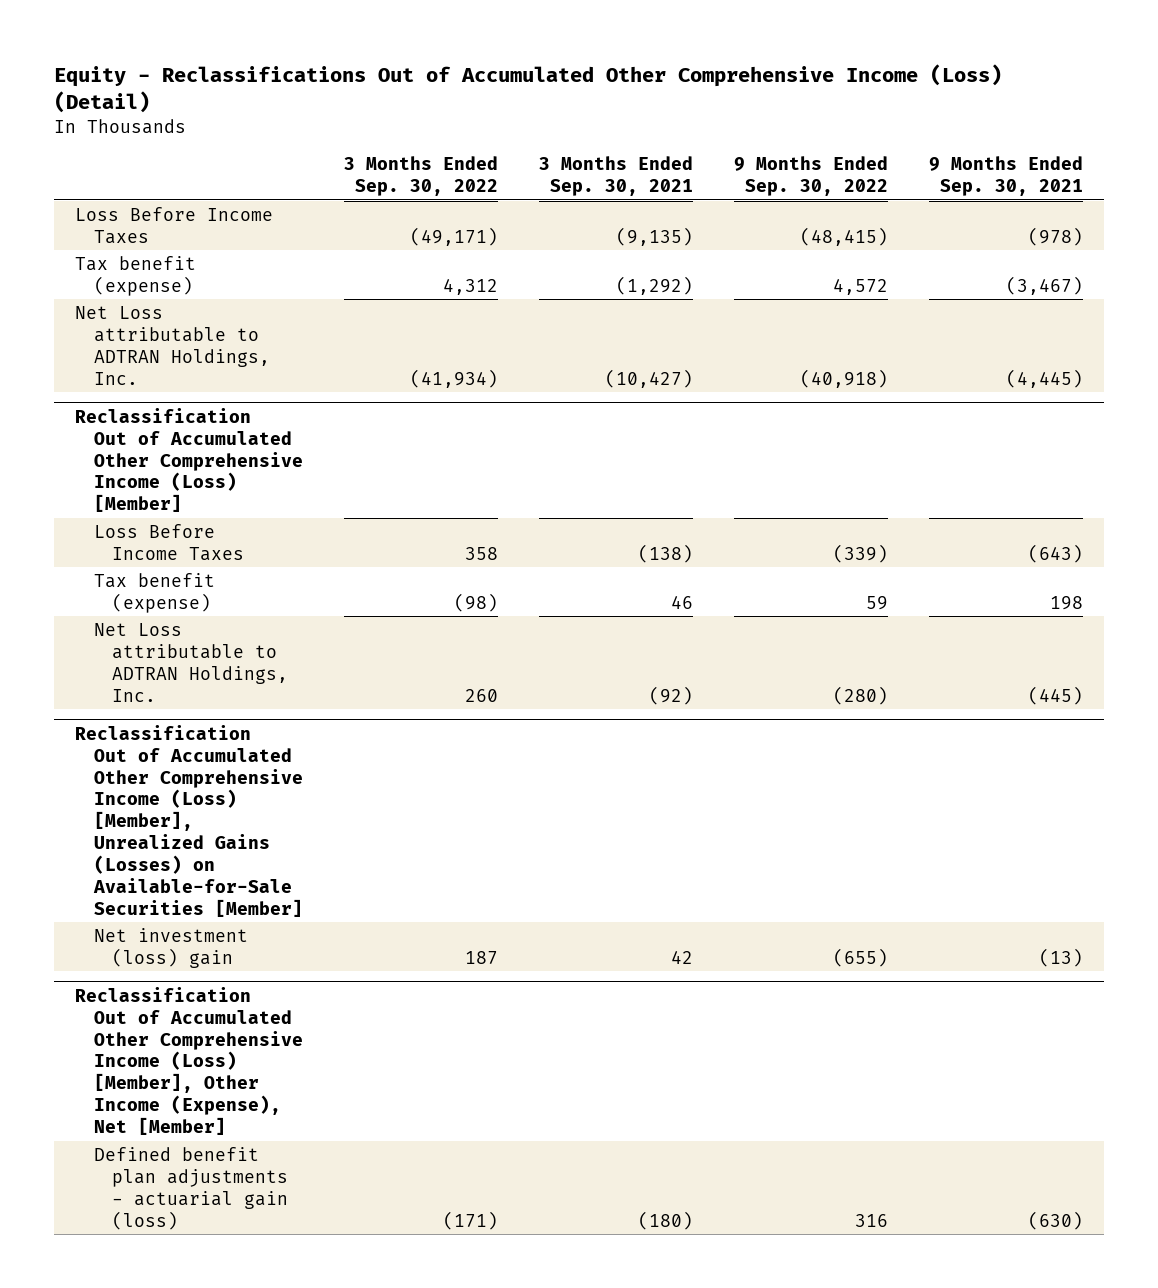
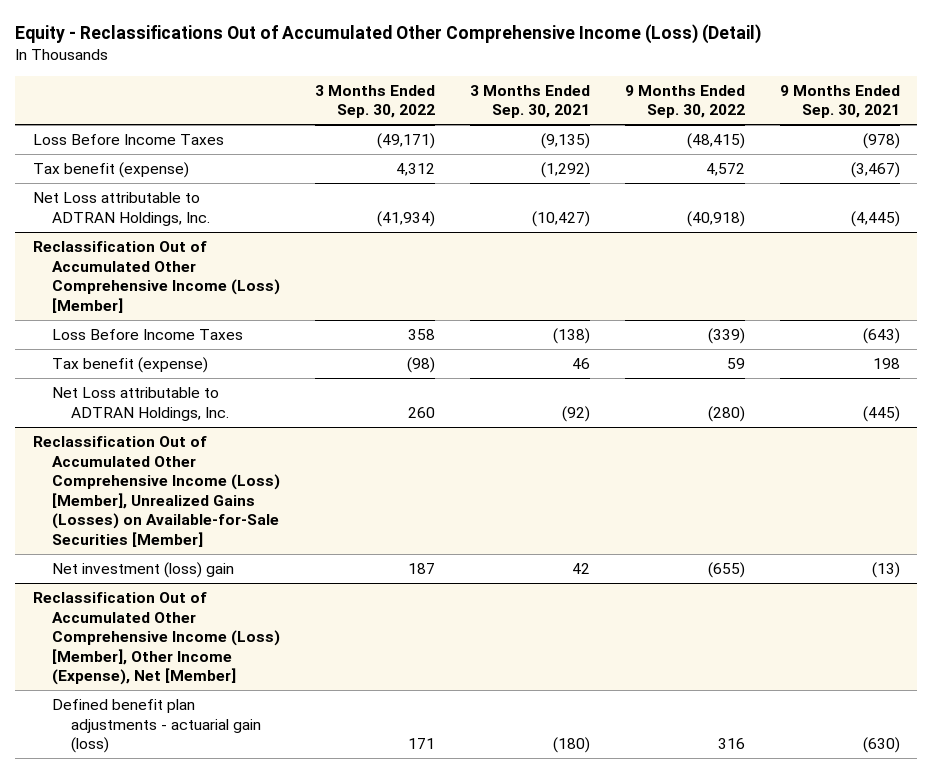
[442,1210,498,1230] (171) -> [408,738,436,750] 171

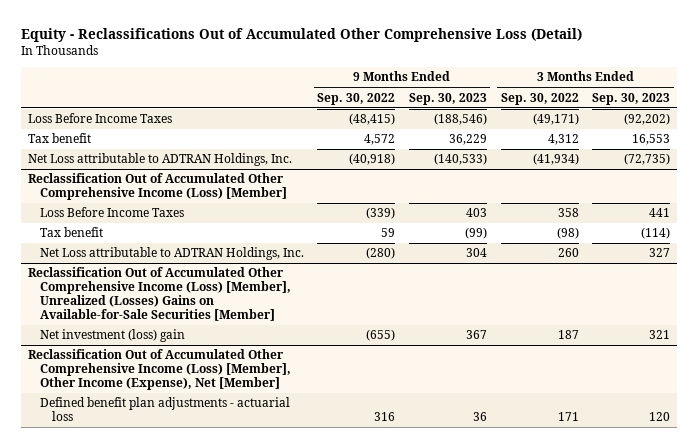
[15,24,762,45] Equity - Reclassifications Out of Accumulated Other Comprehensive Income (Loss) (Detail) -> [20,28,582,43] Equity - Reclassifications Out of Accumulated Other Comprehensive Loss (Detail)
[469,84,590,119] 3 Months Ended Sep. 30, 2021 -> none
[779,84,900,119] 9 Months Ended Sep. 30, 2021 -> none
none -> [409,92,488,105] Sep. 30, 2023
none -> [592,92,671,105] Sep. 30, 2023
[32,162,189,179] Tax benefit (expense) -> [27,133,91,144] Tax benefit
[52,357,209,374] Tax benefit (expense) -> [39,227,103,238] Tax benefit
[32,436,281,547] Reclassification Out of Accumulated Other Comprehensive Income (Loss) [Member], Unrealized Gains (Losses) on Available-for-Sale Securities [Member] -> [27,267,291,321] Reclassification Out of Accumulated Other Comprehensive Income (Loss) [Member], Unrealized (Losses) Gains on Available-for-Sale Securities [Member]
[52,699,262,754] Defined benefit plan adjustments - actuarial gain (loss) -> [39,397,290,422] Defined benefit plan adjustments - actuarial loss

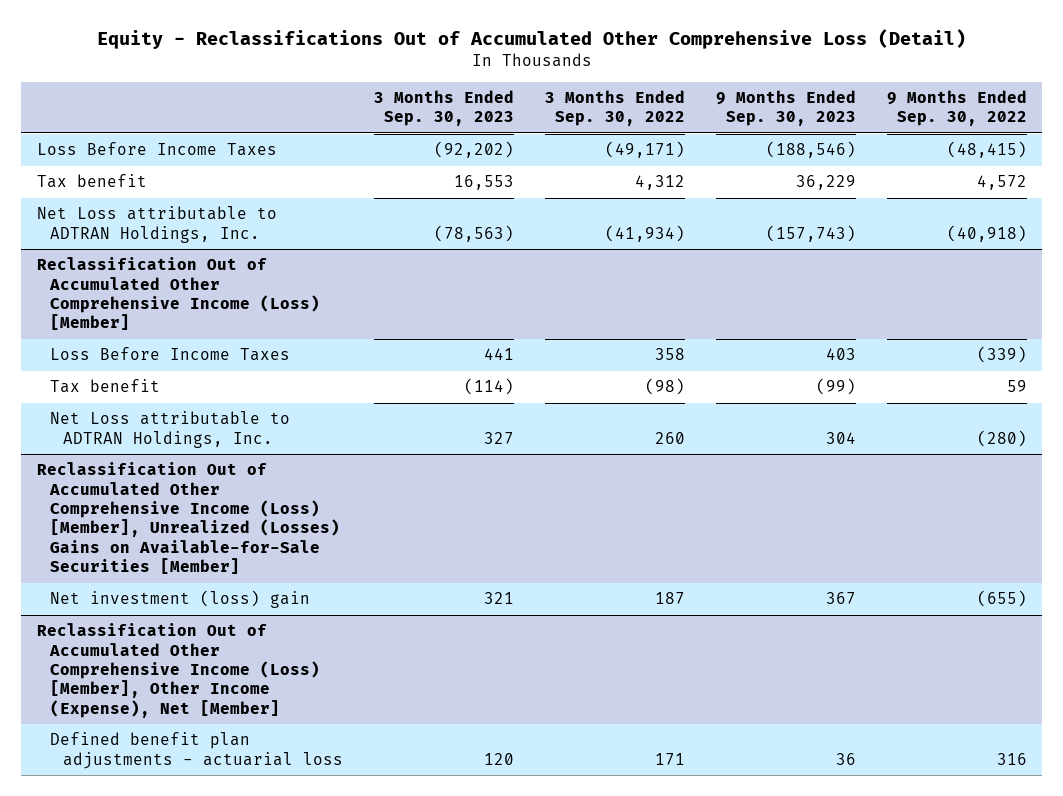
[434,153,488,166] (140,533) -> [765,224,856,242] (157,743)
[624,153,671,166] (72,735) -> [434,224,515,242] (78,563)

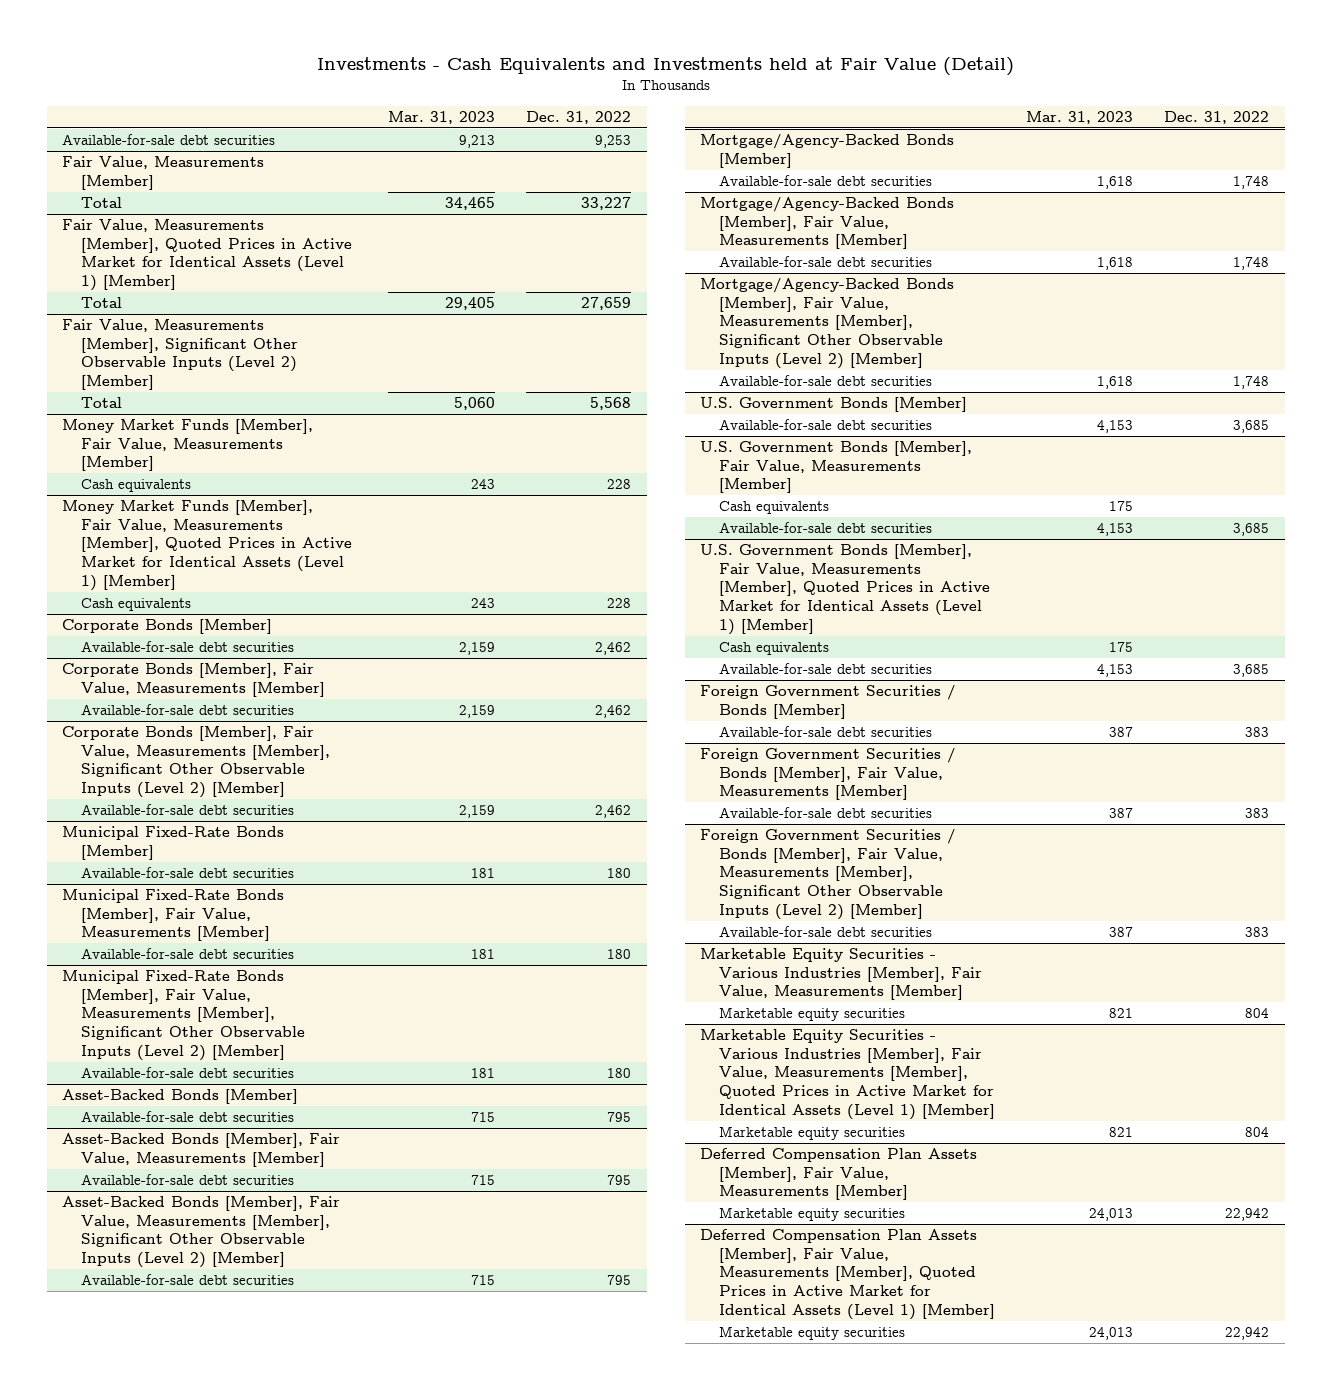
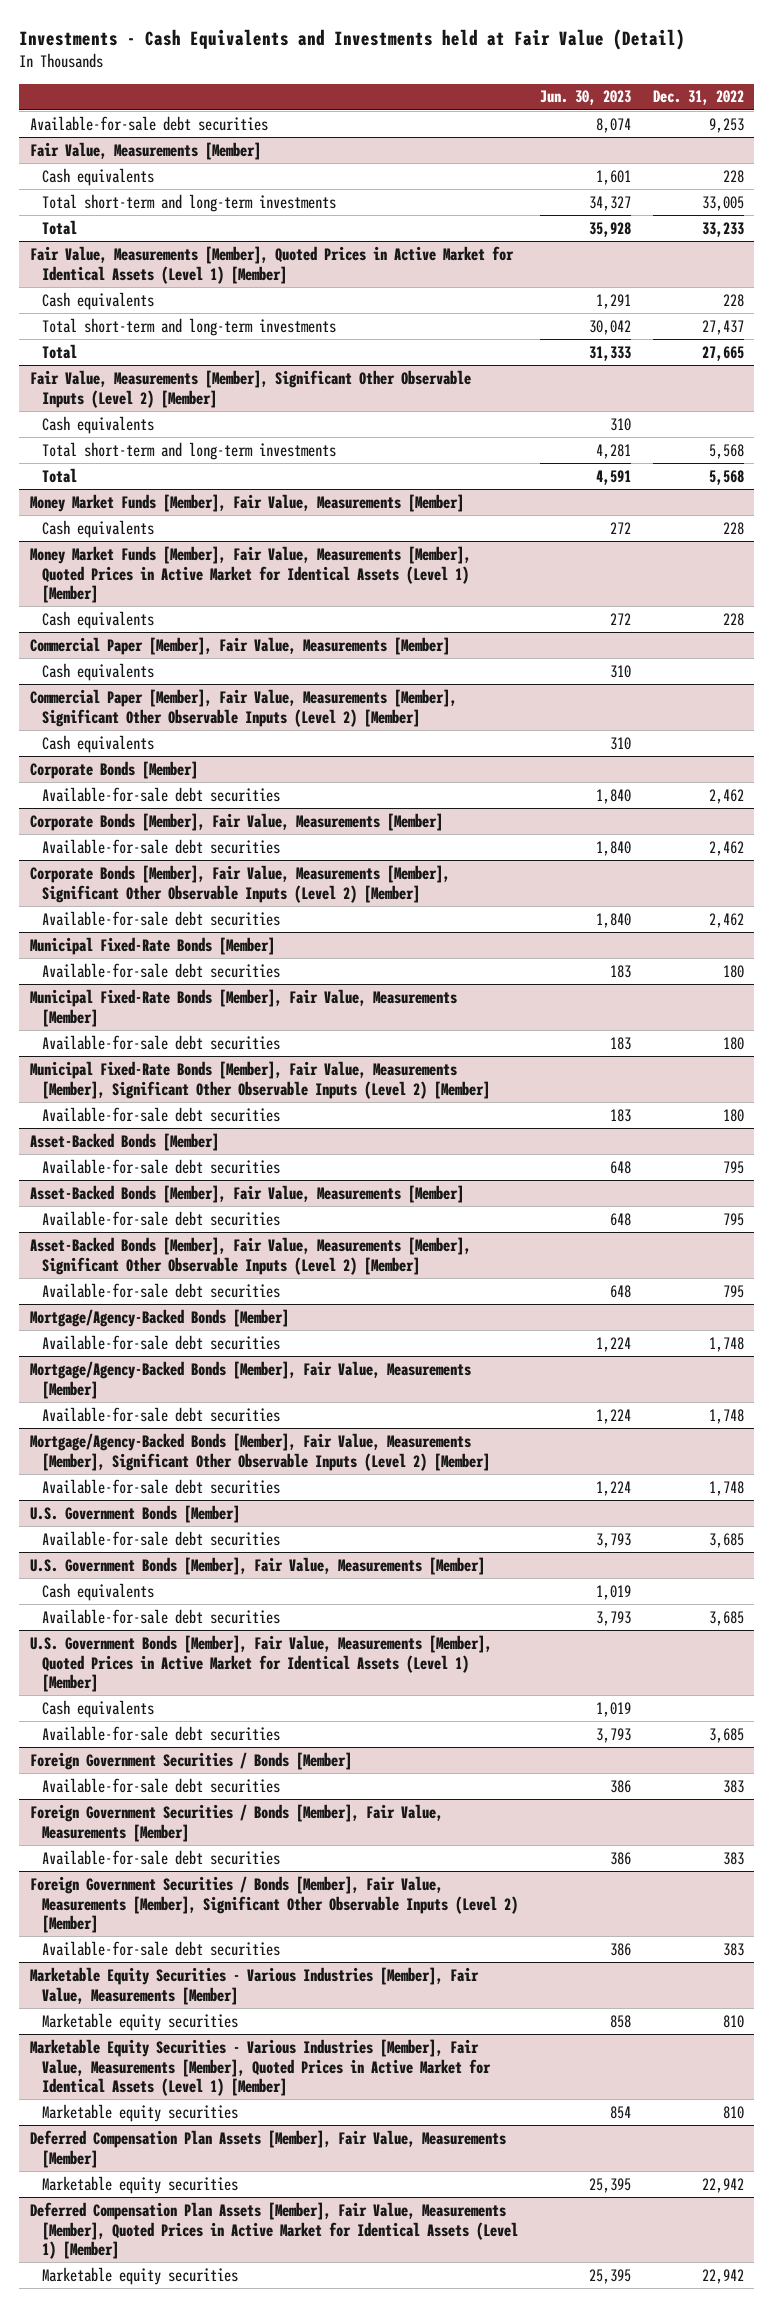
[387,110,495,124] Mar. 31, 2023 -> none
none -> [540,90,632,106] Jun. 30, 2023
none -> [42,167,155,186] Cash equivalents
none -> [42,193,337,212] Total short-term and long-term investments
[581,197,632,211] 33,227 -> [701,221,744,237] 33,233
none -> [42,291,155,310] Cash equivalents
none -> [42,317,337,336] Total short-term and long-term investments
[581,297,632,311] 27,659 -> [701,345,744,361] 27,665
none -> [42,415,155,434] Cash equivalents
none -> [42,441,337,460] Total short-term and long-term investments
none -> [29,636,450,655] Commercial Paper [Member], Fair Value, Measurements [Member]
none -> [42,662,155,681] Cash equivalents
none -> [29,688,457,727] Commercial Paper [Member], Fair Value, Measurements [Member], Significant Other Observable Inputs (Level 2) [Member]
none -> [42,734,155,753] Cash equivalents
[1245,1008,1270,1019] 804 -> [722,2014,744,2028] 810
[1245,1127,1270,1138] 804 -> [722,2105,744,2119] 810

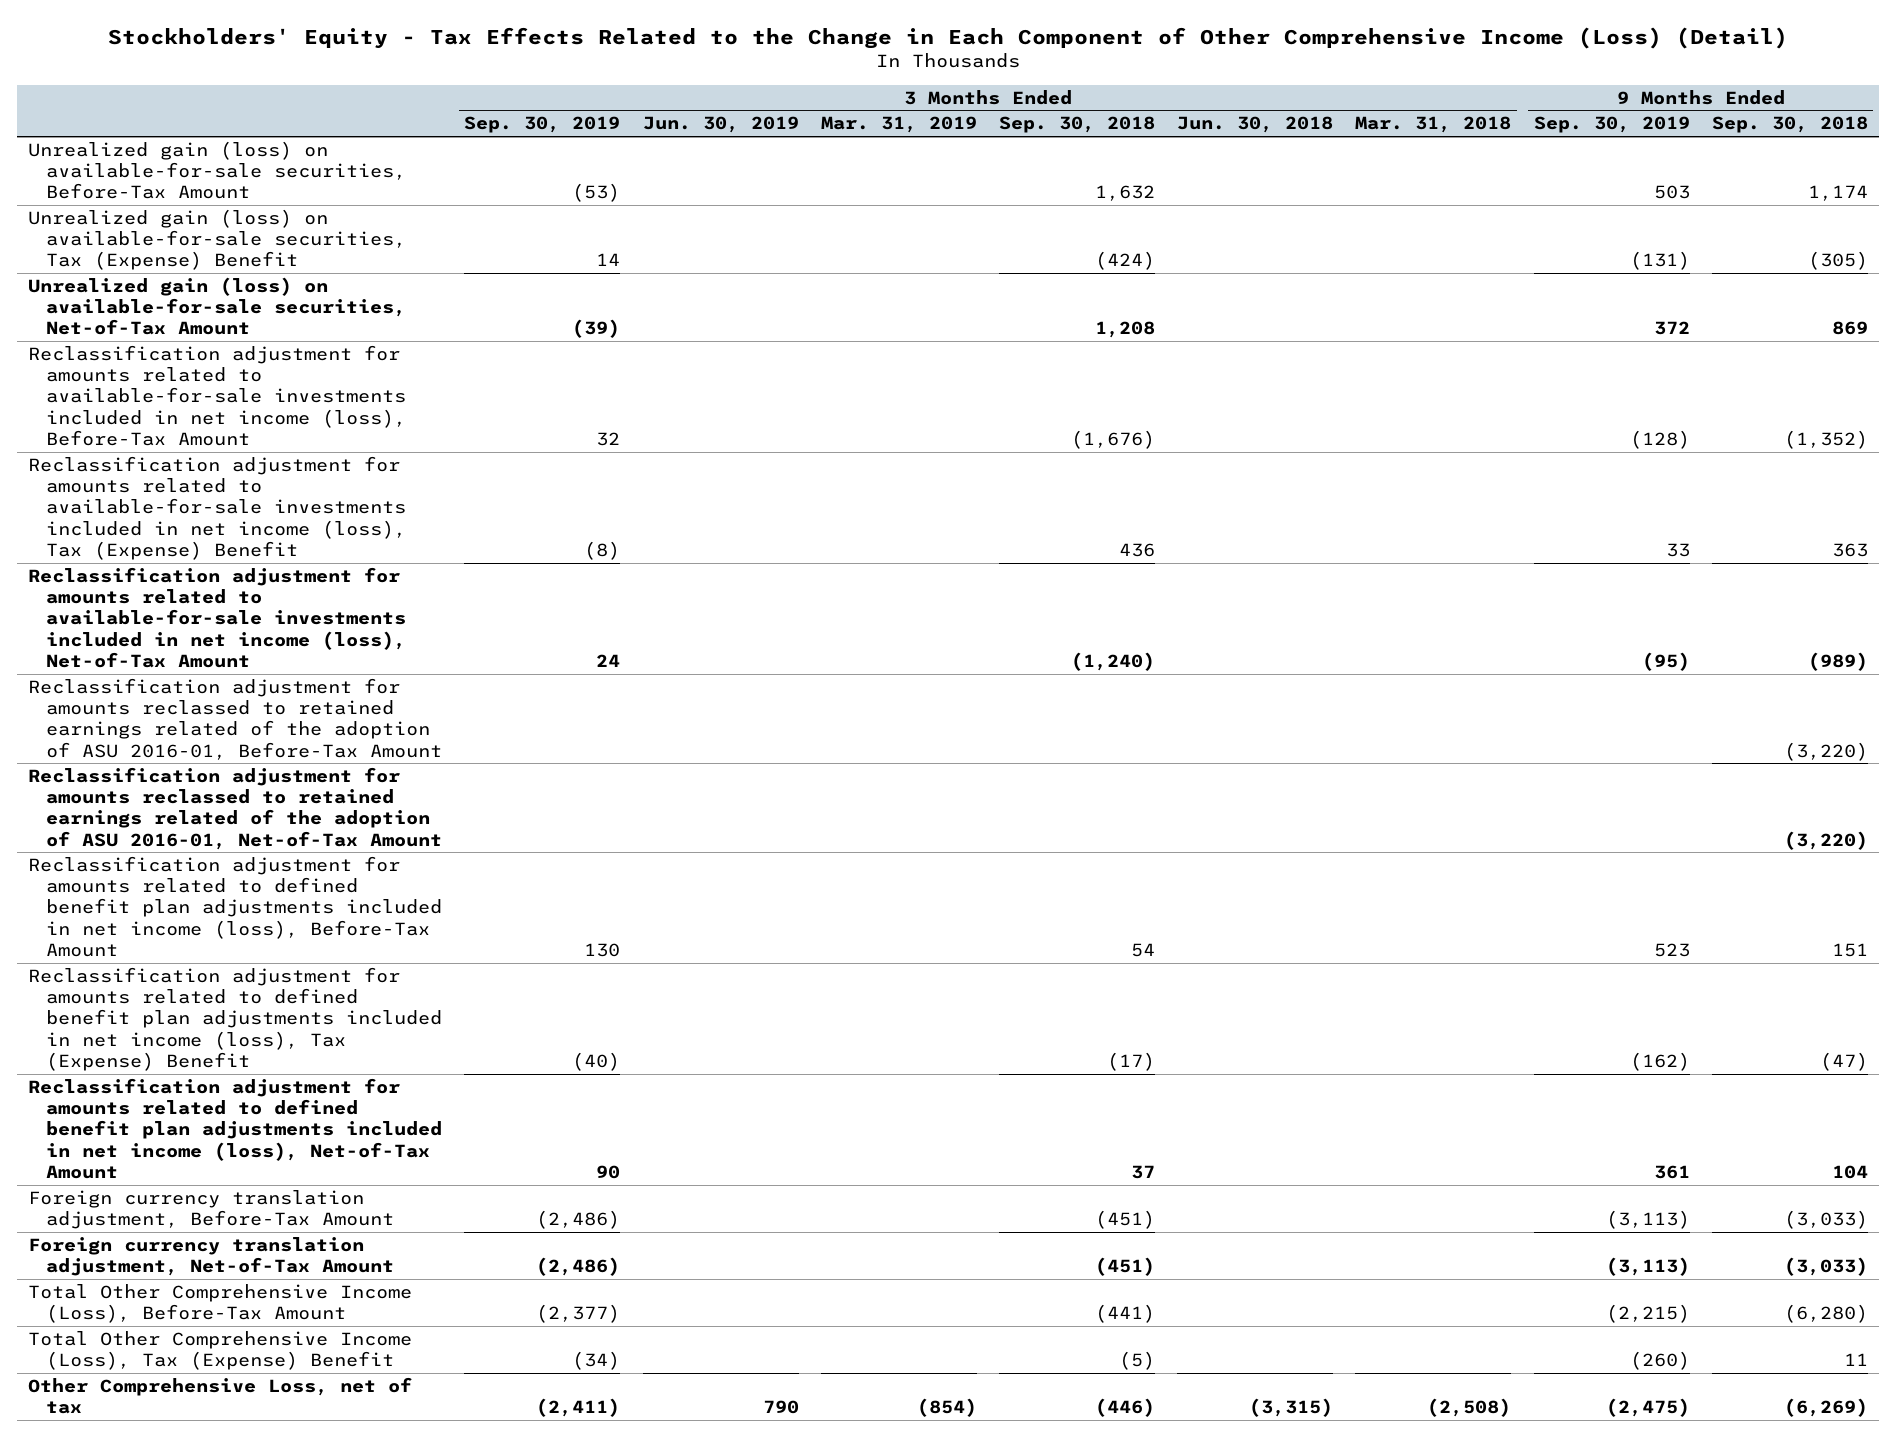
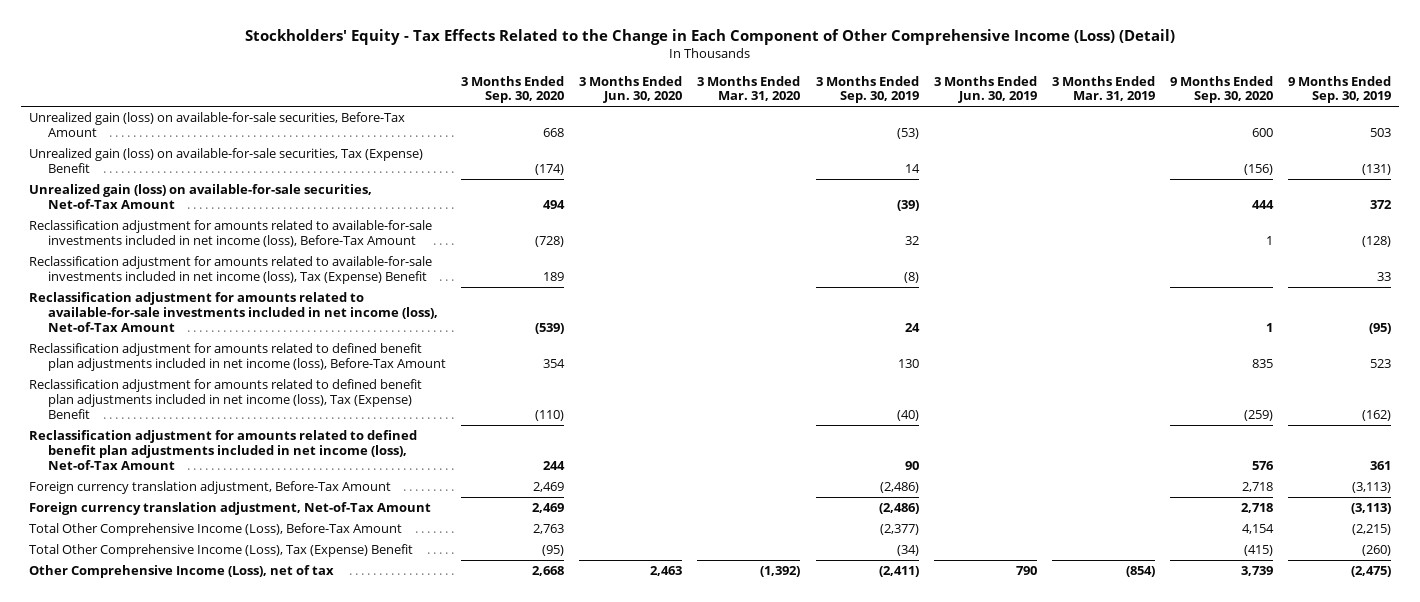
[998,116,1155,134] Sep. 30, 2018 -> none
[1177,116,1334,134] Jun. 30, 2018 -> none
[1355,116,1512,134] Mar. 31, 2018 -> none
[1711,116,1868,134] Sep. 30, 2018 -> none
none -> [461,75,565,104] 3 Months Ended Sep. 30, 2020
none -> [579,75,683,104] 3 Months Ended Jun. 30, 2020
none -> [697,75,801,102] 3 Months Ended Mar. 31, 2020
none -> [1169,75,1273,104] 9 Months Ended Sep. 30, 2020
[27,677,443,760] Reclassification adjustment for amounts reclassed to retained earnings related of the adoption of ASU 2016-01, Before-Tax Amount -> none
[27,766,443,850] Reclassification adjustment for amounts reclassed to retained earnings related of the adoption of ASU 2016-01, Net-of-Tax Amount -> none
[27,1376,412,1415] Other Comprehensive Loss, net of tax -> [28,565,334,579] Other Comprehensive Income (Loss), net of tax

